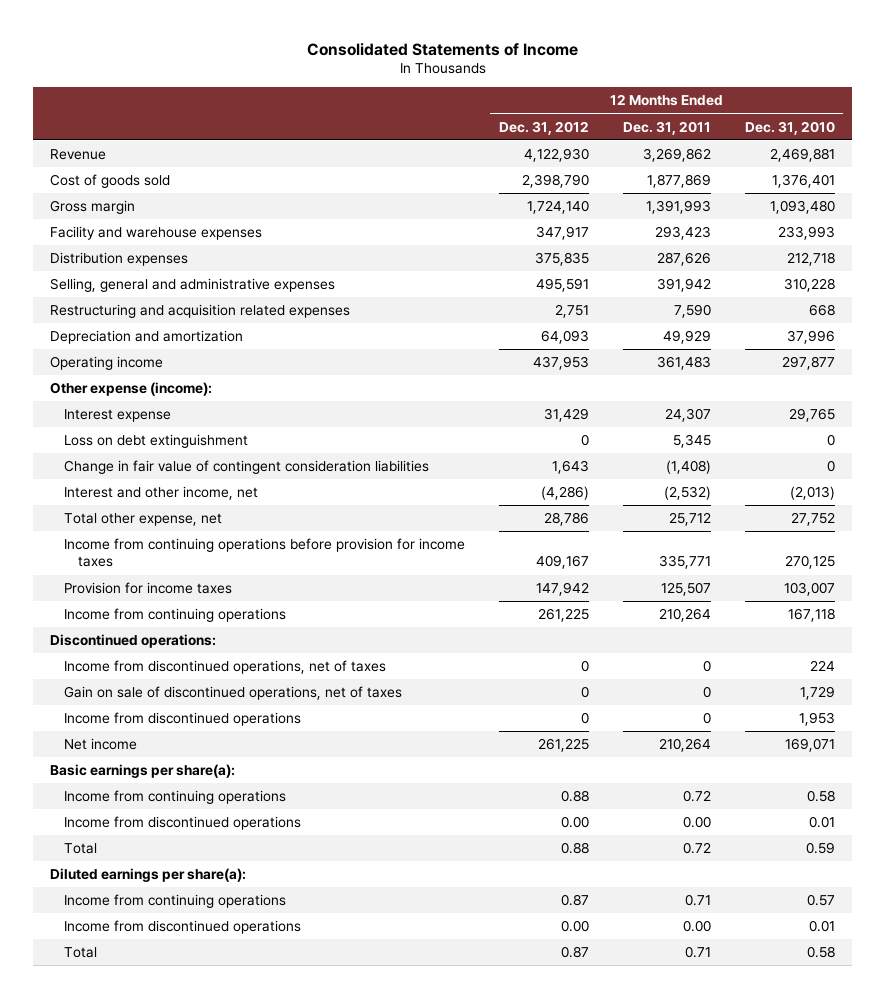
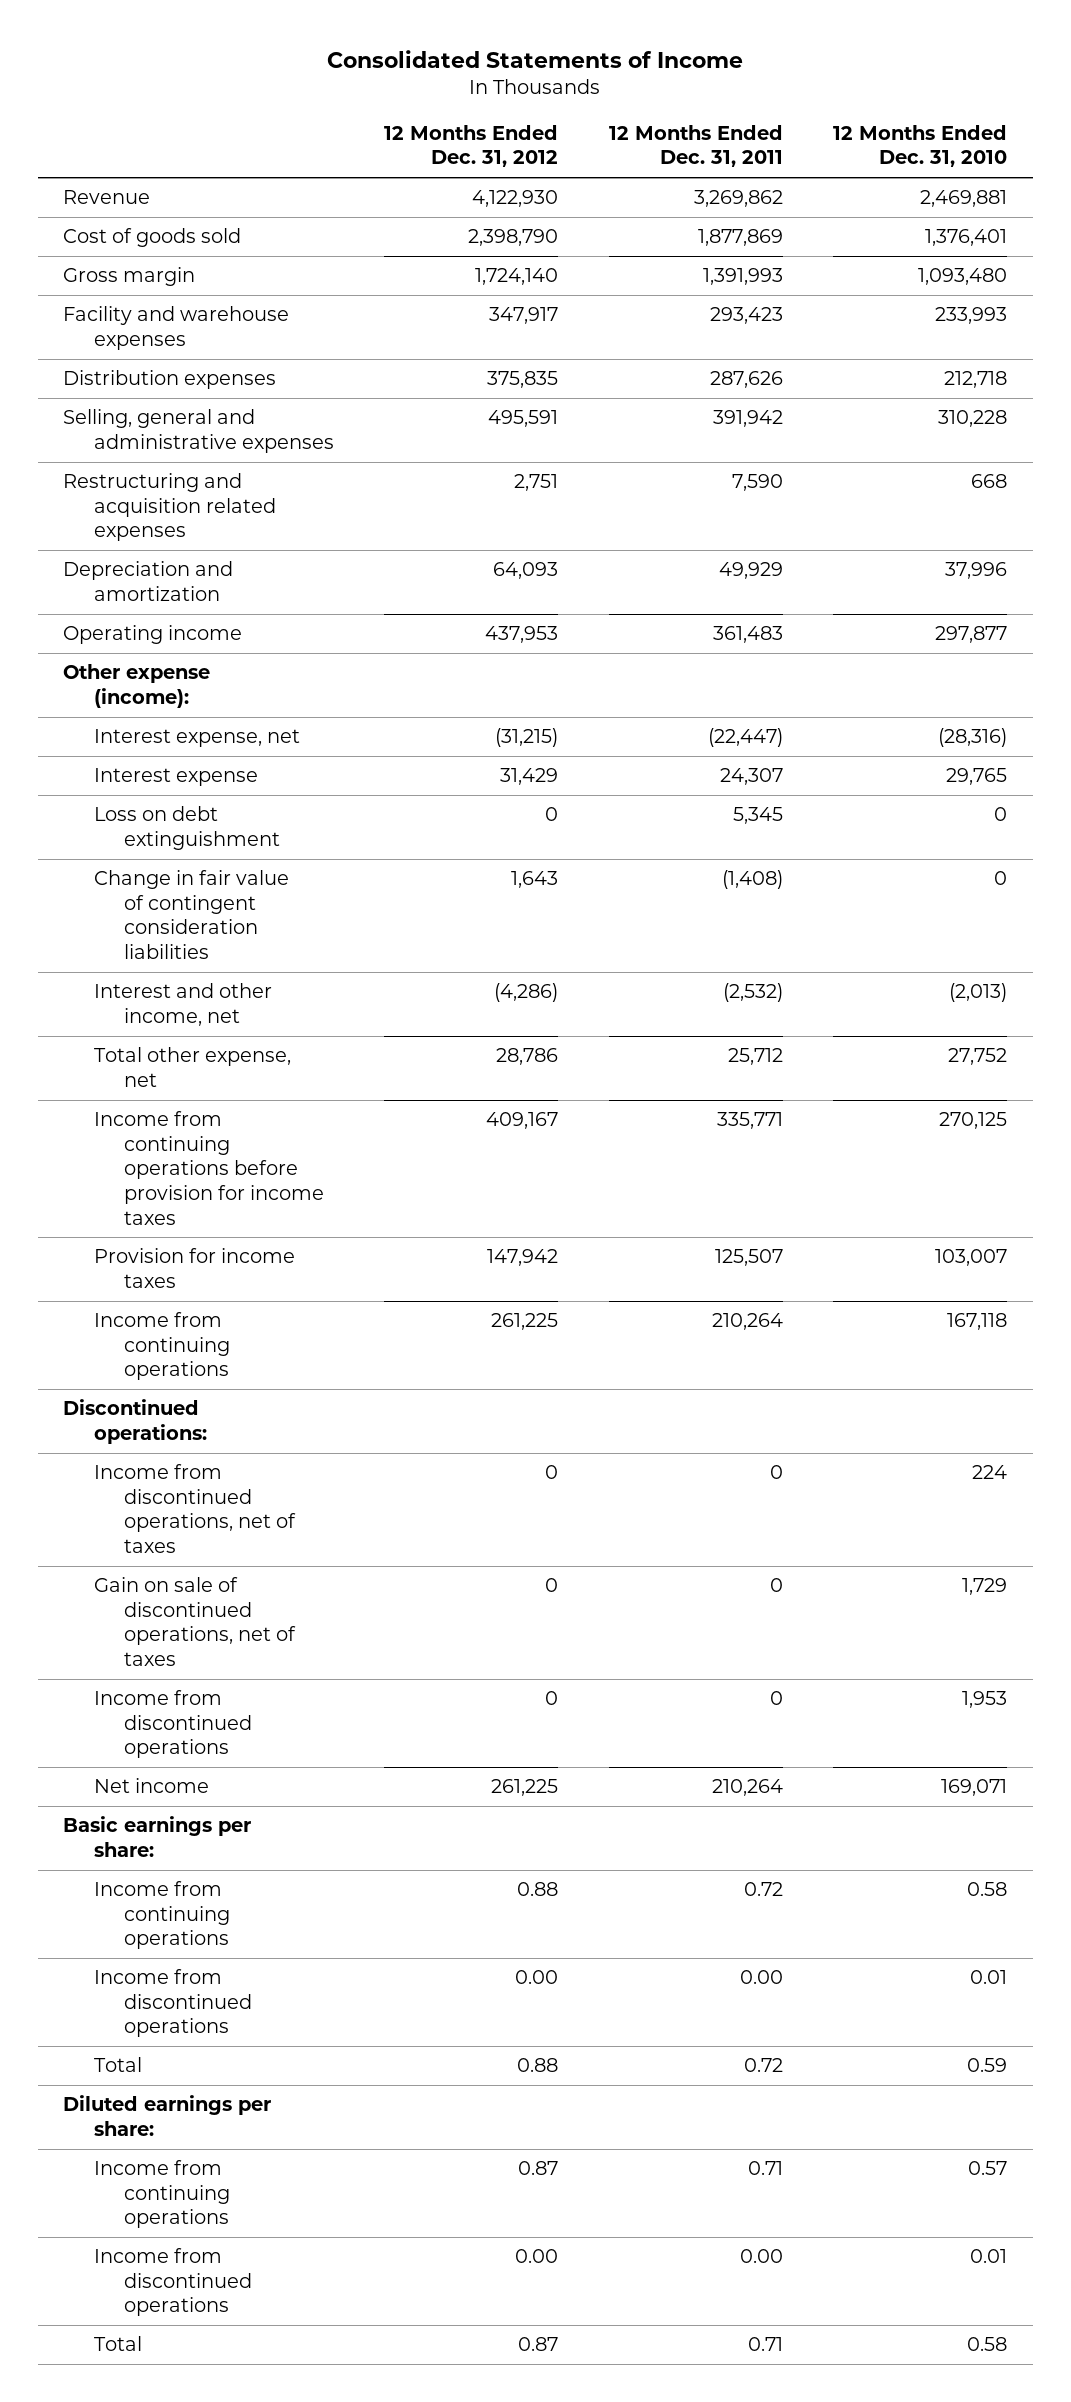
none -> [93,729,300,748] Interest expense, net
[50,764,236,779] Basic earnings per share(a): -> [63,1816,252,1857] Basic earnings per share:
[50,868,247,883] Diluted earnings per share(a): -> [63,2095,272,2136] Diluted earnings per share:

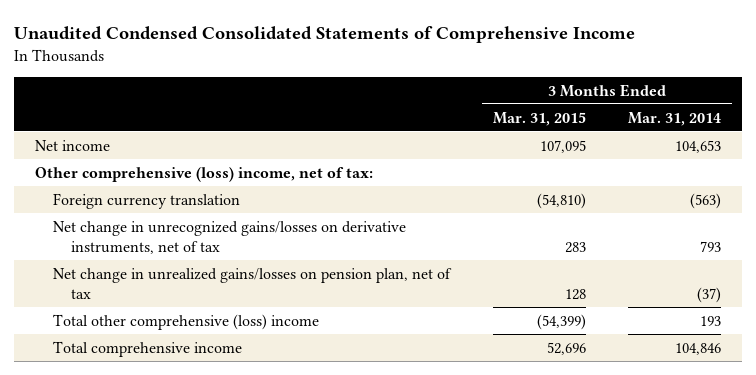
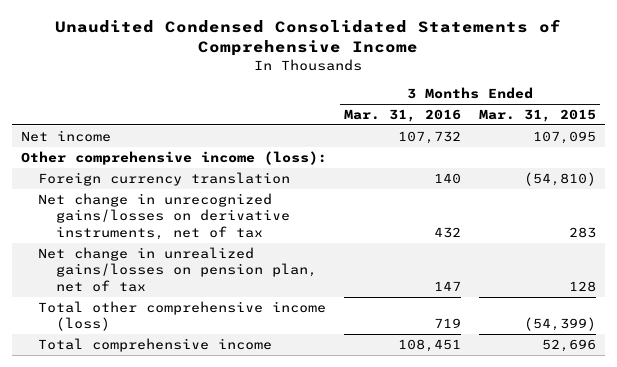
[628,111,722,126] Mar. 31, 2014 -> none
none -> [344,109,462,123] Mar. 31, 2016
[35,166,374,182] Other comprehensive (loss) income, net of tax: -> [20,151,327,166] Other comprehensive income (loss):
[53,313,320,330] Total other comprehensive (loss) income -> [38,301,327,332] Total other comprehensive income (loss)

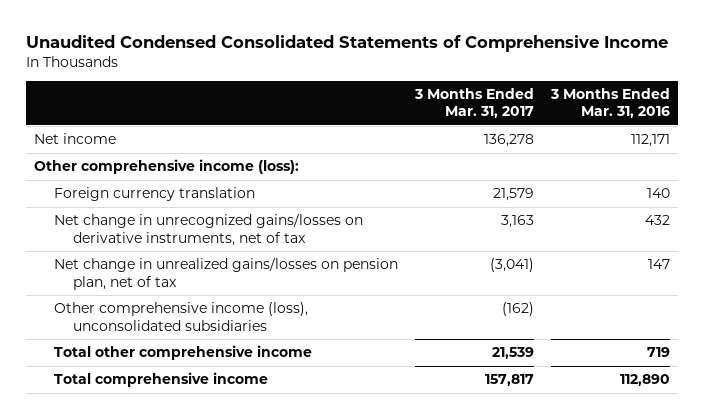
[479,109,597,123] Mar. 31, 2015 -> none
none -> [413,88,534,119] 3 Months Ended Mar. 31, 2017
[398,131,462,145] 107,732 -> [630,134,670,148] 112,171
none -> [53,302,308,331] Other comprehensive income (loss), unconsolidated subsidiaries
[38,301,327,332] Total other comprehensive income (loss) -> [53,345,312,361] Total other comprehensive income
[398,339,462,353] 108,451 -> [619,374,670,387] 112,890

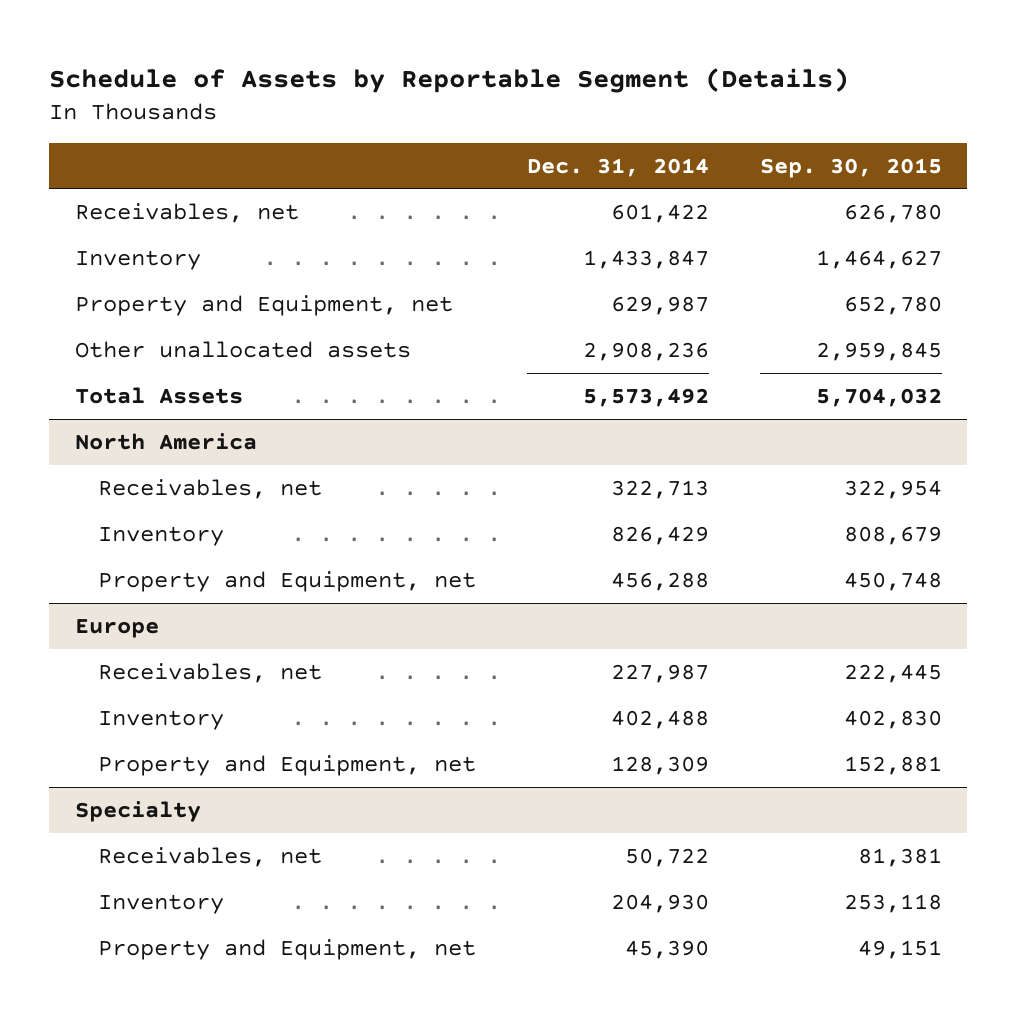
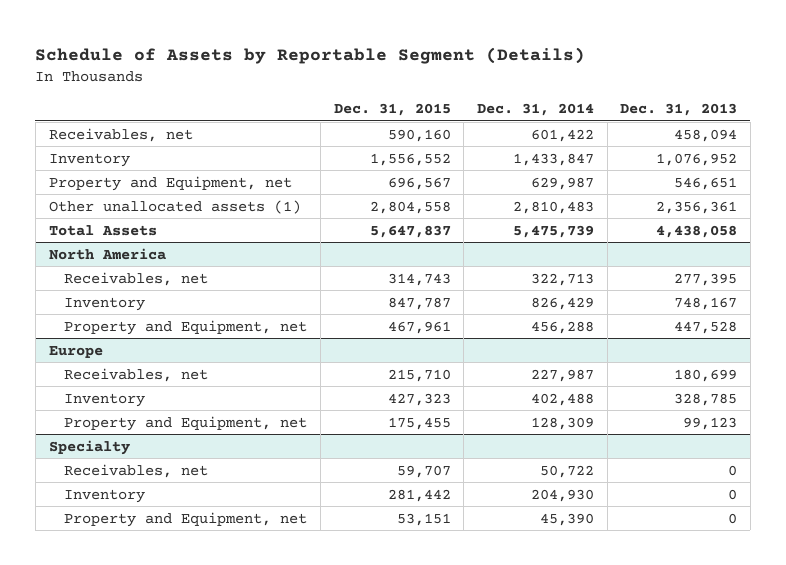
[759,157,942,178] Sep. 30, 2015 -> none
none -> [333,103,451,117] Dec. 31, 2015
none -> [620,103,738,117] Dec. 31, 2013
[74,340,411,358] Other unallocated assets -> [48,199,301,214] Other unallocated assets (1)
[582,341,709,361] 2,908,236 -> [512,200,594,214] 2,810,483
[582,387,709,407] 5,573,492 -> [512,224,594,238] 5,475,739

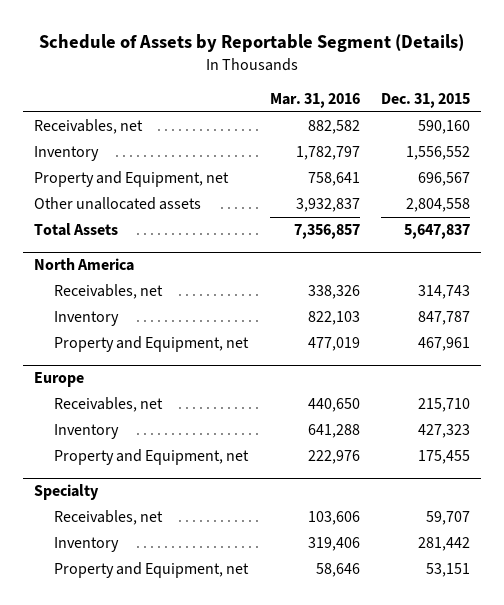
[476,103,594,117] Dec. 31, 2014 -> none
[620,103,738,117] Dec. 31, 2013 -> none
none -> [269,93,360,109] Mar. 31, 2016
[48,199,301,214] Other unallocated assets (1) -> [33,197,201,211] Other unallocated assets

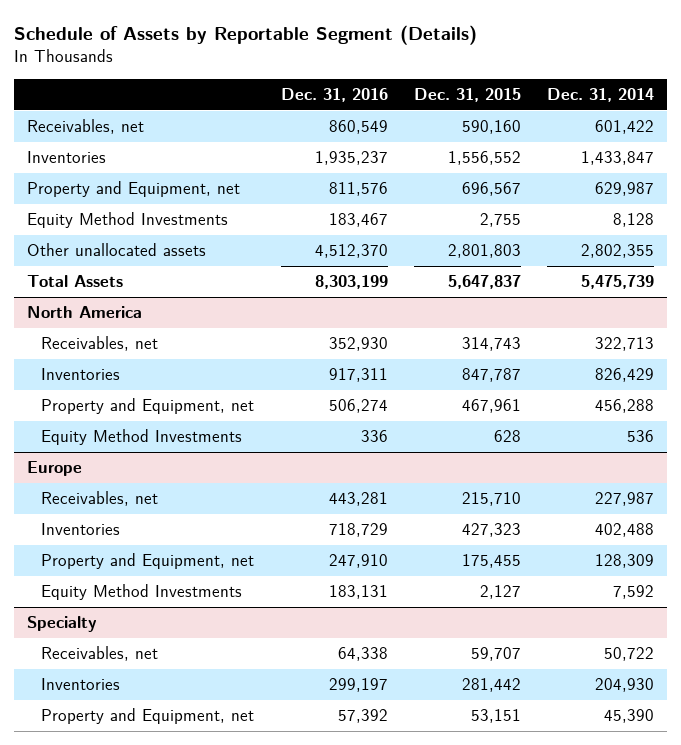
[269,93,360,109] Mar. 31, 2016 -> none
none -> [280,88,388,103] Dec. 31, 2016
none -> [547,88,655,103] Dec. 31, 2014
[33,146,99,162] Inventory -> [26,151,106,164] Inventories
none -> [26,212,228,229] Equity Method Investments
[405,198,470,213] 2,804,558 -> [447,244,521,259] 2,801,803
[54,311,120,327] Inventory -> [41,368,121,381] Inventories
none -> [41,429,243,446] Equity Method Investments
[54,424,120,440] Inventory -> [41,523,121,536] Inventories
none -> [41,584,243,601] Equity Method Investments
[54,537,120,553] Inventory -> [41,678,121,691] Inventories

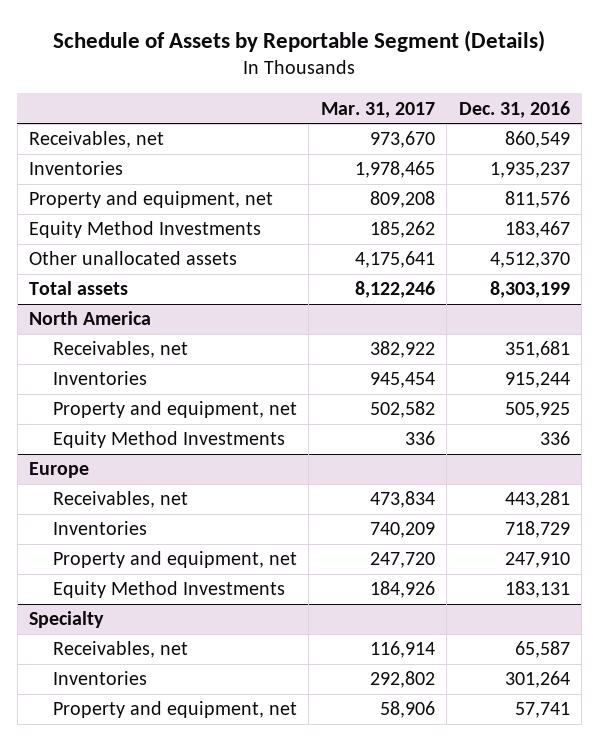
[413,88,521,103] Dec. 31, 2015 -> none
[547,88,655,103] Dec. 31, 2014 -> none
none -> [320,101,435,118] Mar. 31, 2017
[26,181,240,198] Property and Equipment, net -> [29,191,274,209] Property and equipment, net
[26,275,123,288] Total Assets -> [29,281,129,296] Total assets
[328,337,388,352] 352,930 -> [504,341,570,359] 351,681
[328,368,388,383] 917,311 -> [504,372,570,389] 915,244
[41,398,255,415] Property and Equipment, net -> [52,401,297,419] Property and equipment, net
[328,399,388,414] 506,274 -> [504,402,570,419] 505,925
[41,553,255,570] Property and Equipment, net -> [52,551,297,569] Property and equipment, net
[337,647,388,662] 64,338 -> [514,641,570,659] 65,587
[328,678,388,693] 299,197 -> [504,671,570,689] 301,264
[41,708,255,725] Property and Equipment, net -> [52,701,297,719] Property and equipment, net
[337,709,388,724] 57,392 -> [514,702,570,719] 57,741

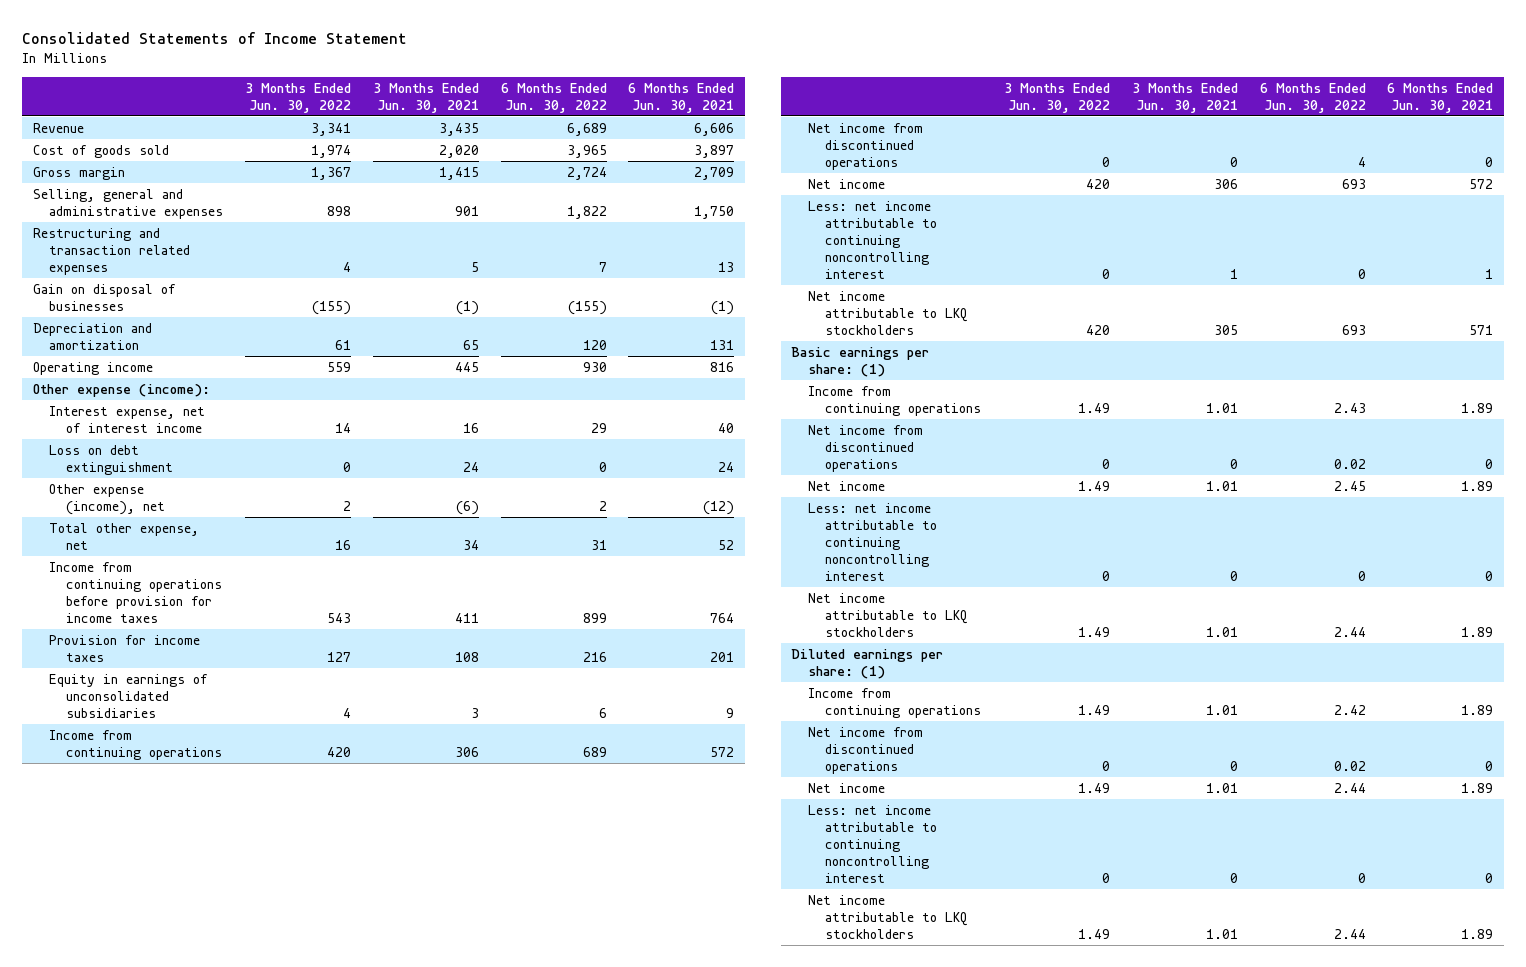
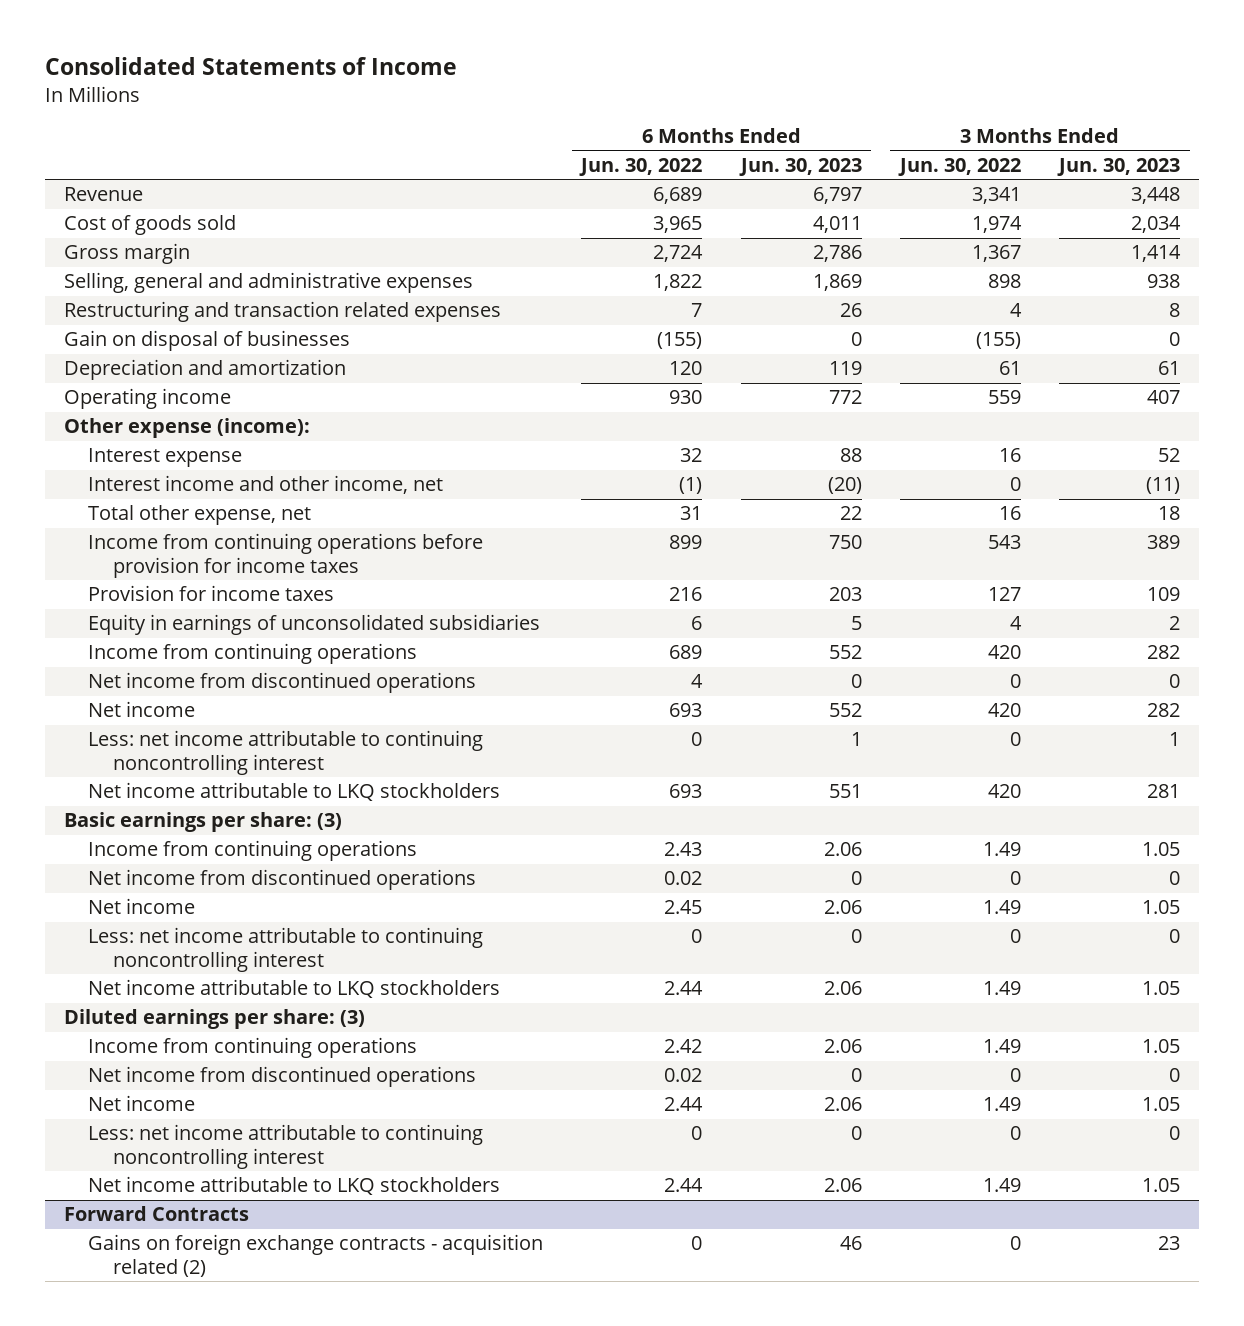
[21,31,407,44] Consolidated Statements of Income Statement -> [44,57,457,76] Consolidated Statements of Income
[372,82,479,113] 3 Months Ended Jun. 30, 2021 -> none
[628,82,735,113] 6 Months Ended Jun. 30, 2021 -> none
none -> [738,157,862,176] Jun. 30, 2023
none -> [1057,157,1181,176] Jun. 30, 2023
[49,405,206,433] Interest expense, net of interest income -> none
[49,444,174,475] Loss on debt extinguishment -> none
none -> [88,448,243,468] Interest expense
[49,483,166,515] Other expense (income), net -> [88,475,444,495] Interest income and other income, net
[343,500,352,511] 2 -> [1009,477,1021,492] 0
[598,500,607,511] 2 -> [679,477,703,495] (1)
[791,346,930,377] Basic earnings per share: (1) -> [63,812,342,833] Basic earnings per share: (3)
[791,648,944,679] Diluted earnings per share: (1) -> [63,1009,365,1030] Diluted earnings per share: (3)
none -> [63,1206,249,1222] Forward Contracts
none -> [88,1234,544,1278] Gains on foreign exchange contracts - acquisition related (2)

